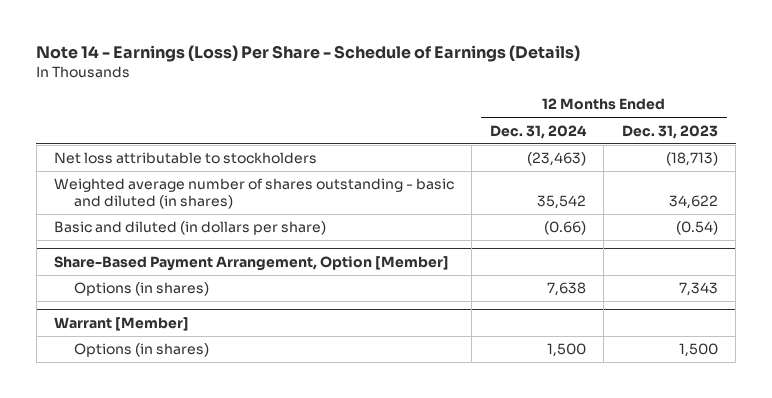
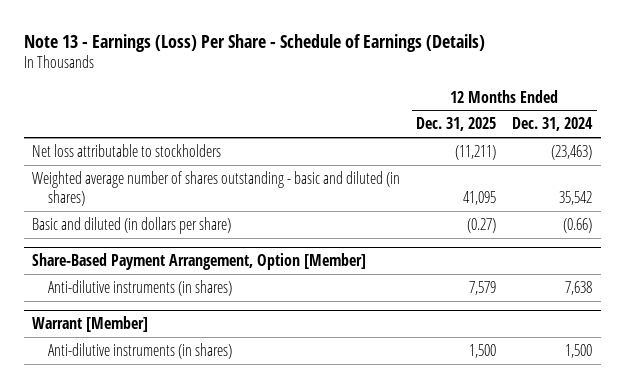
[36,44,581,62] Note 14 - Earnings (Loss) Per Share - Schedule of Earnings (Details) -> [23,33,485,52] Note 13 - Earnings (Loss) Per Share - Schedule of Earnings (Details)
[621,124,718,139] Dec. 31, 2023 -> none
none -> [416,117,497,132] Dec. 31, 2025
[74,282,210,297] Options (in shares) -> [47,279,232,296] Anti-dilutive instruments (in shares)
[74,343,210,358] Options (in shares) -> [47,342,232,359] Anti-dilutive instruments (in shares)

